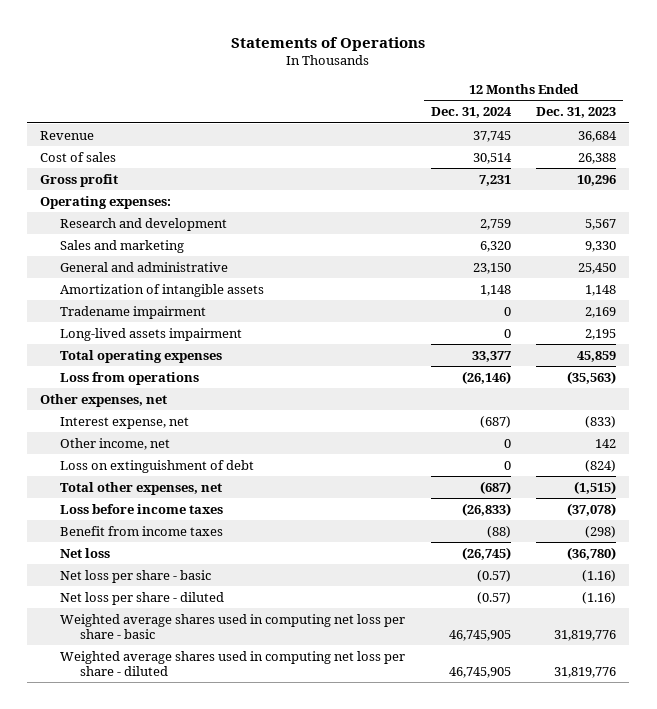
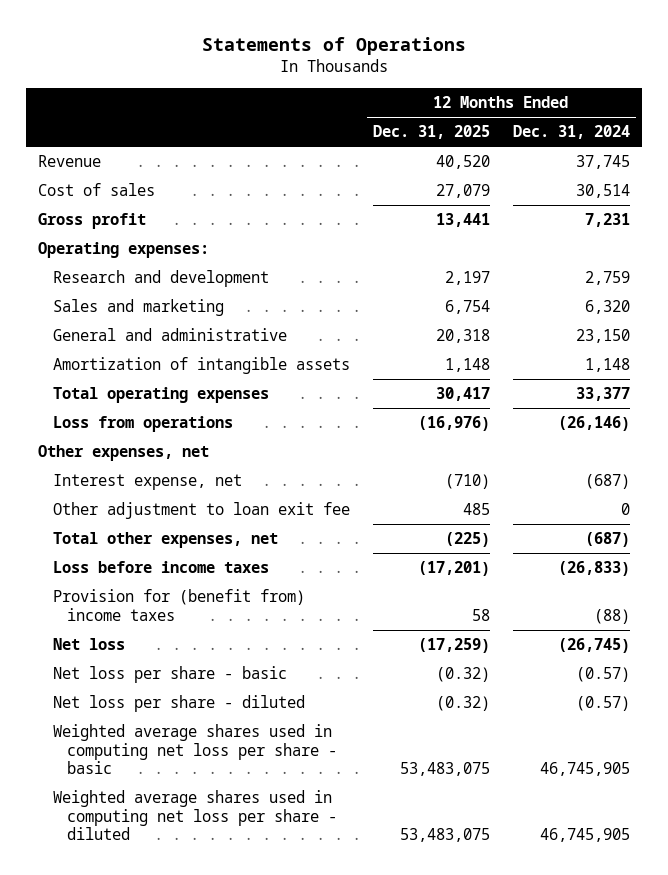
[536,107,617,119] Dec. 31, 2023 -> none
none -> [372,125,490,140] Dec. 31, 2025
[59,305,206,319] Tradename impairment -> none
[59,327,242,341] Long-lived assets impairment -> none
[59,437,170,450] Other income, net -> none
[59,459,254,473] Loss on extinguishment of debt -> none
none -> [52,502,350,520] Other adjustment to loan exit fee
[59,525,223,536] Benefit from income taxes -> [52,589,305,621] Provision for (benefit from) income taxes

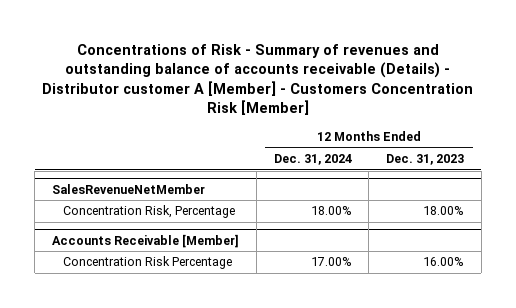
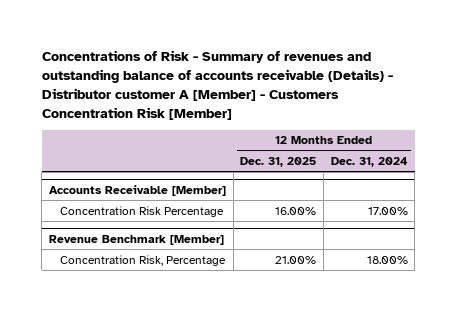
[386,154,465,166] Dec. 31, 2023 -> none
none -> [240,157,317,168] Dec. 31, 2025
[52,183,206,194] SalesRevenueNetMember -> none
[63,205,236,219] Concentration Risk, Percentage -> none
none -> [48,235,224,246] Revenue Benchmark [Member]
none -> [59,254,226,266] Concentration Risk, Percentage

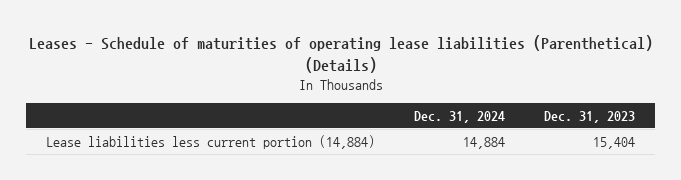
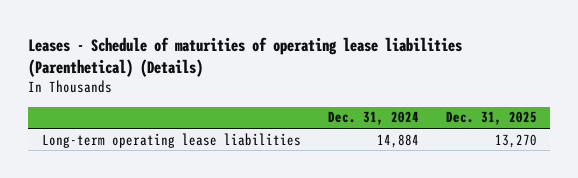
[544,110,636,123] Dec. 31, 2023 -> none
none -> [445,111,537,126] Dec. 31, 2025
[45,134,375,149] Lease liabilities less current portion (14,884) -> [41,132,301,148] Long-term operating lease liabilities

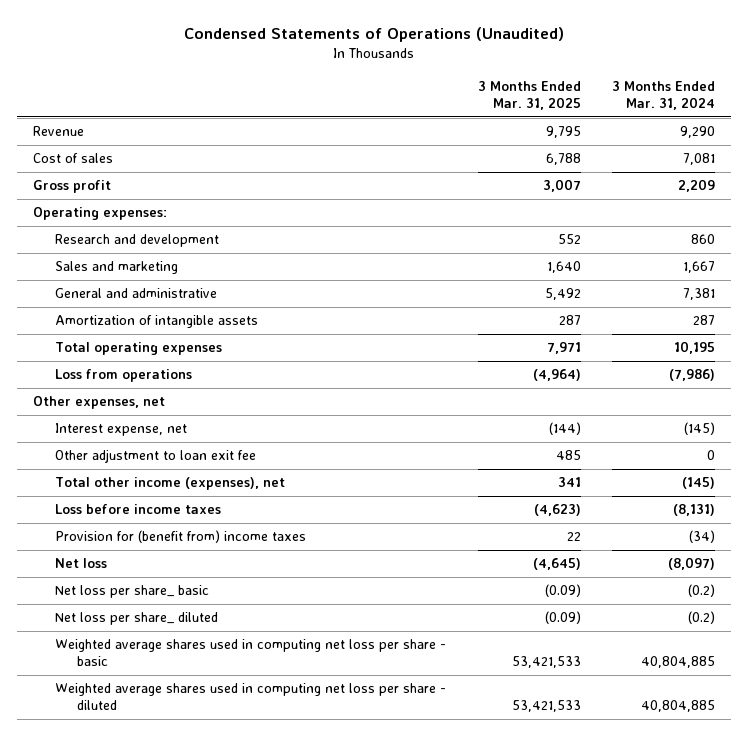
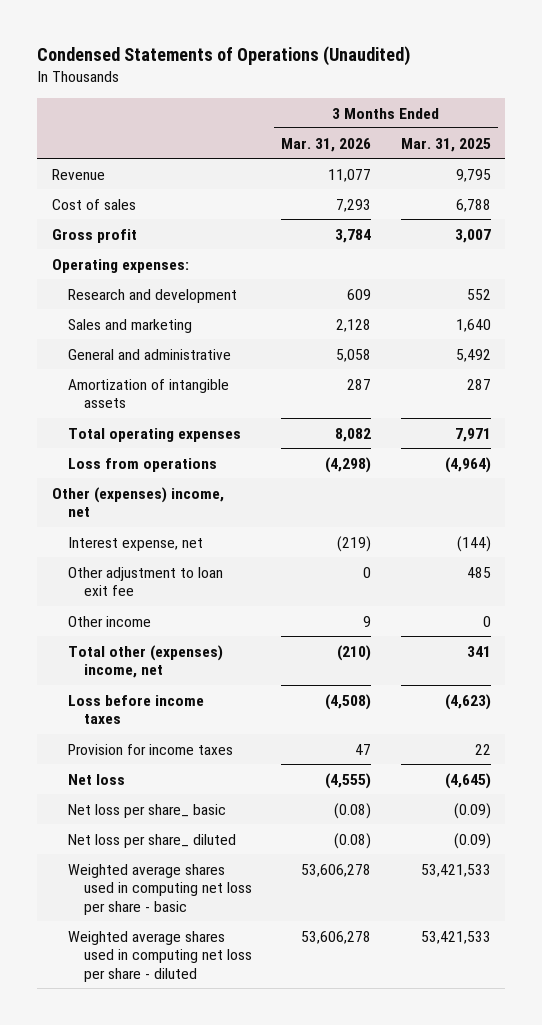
[611,80,715,111] 3 Months Ended Mar. 31, 2024 -> none
none -> [281,137,372,152] Mar. 31, 2026
[33,396,166,410] Other expenses, net -> [51,486,224,518] Other (expenses) income, net
none -> [67,615,151,627] Other income
[55,477,286,491] Total other income (expenses), net -> [67,644,223,679] Total other (expenses) income, net
[55,530,307,544] Provision for (benefit from) income taxes -> [67,743,233,755] Provision for income taxes

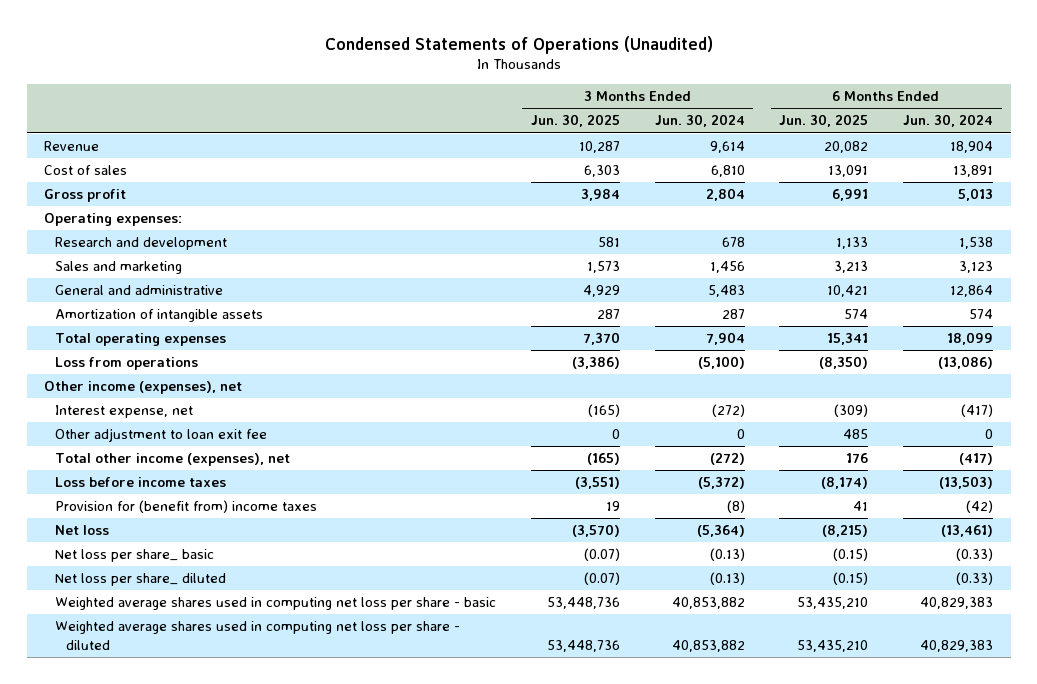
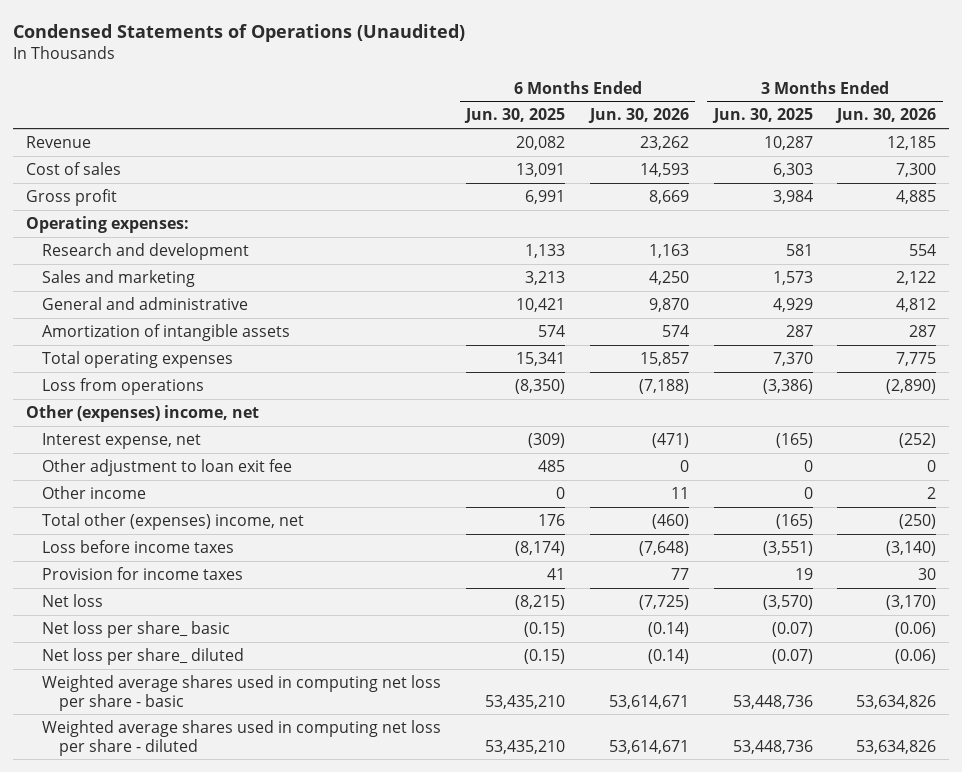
[654,114,745,128] Jun. 30, 2024 -> none
[903,114,994,128] Jun. 30, 2024 -> none
none -> [587,108,689,124] Jun. 30, 2026
none -> [835,108,937,124] Jun. 30, 2026
[44,381,243,395] Other income (expenses), net -> [25,404,259,422] Other (expenses) income, net
none -> [42,485,147,499] Other income
[55,453,291,467] Total other income (expenses), net -> [42,512,305,530] Total other (expenses) income, net
[55,500,318,514] Provision for (benefit from) income taxes -> [42,566,244,580] Provision for income taxes

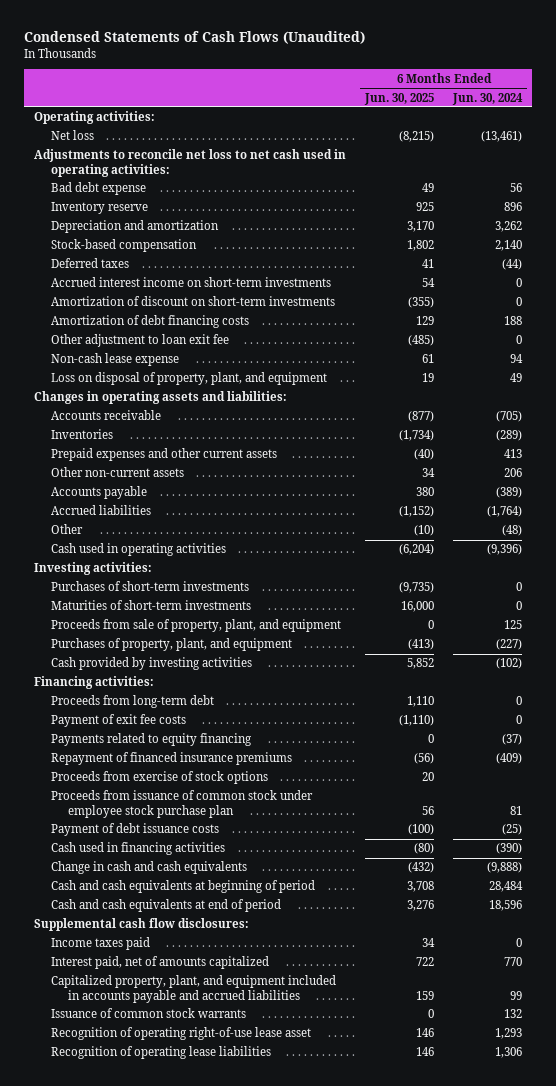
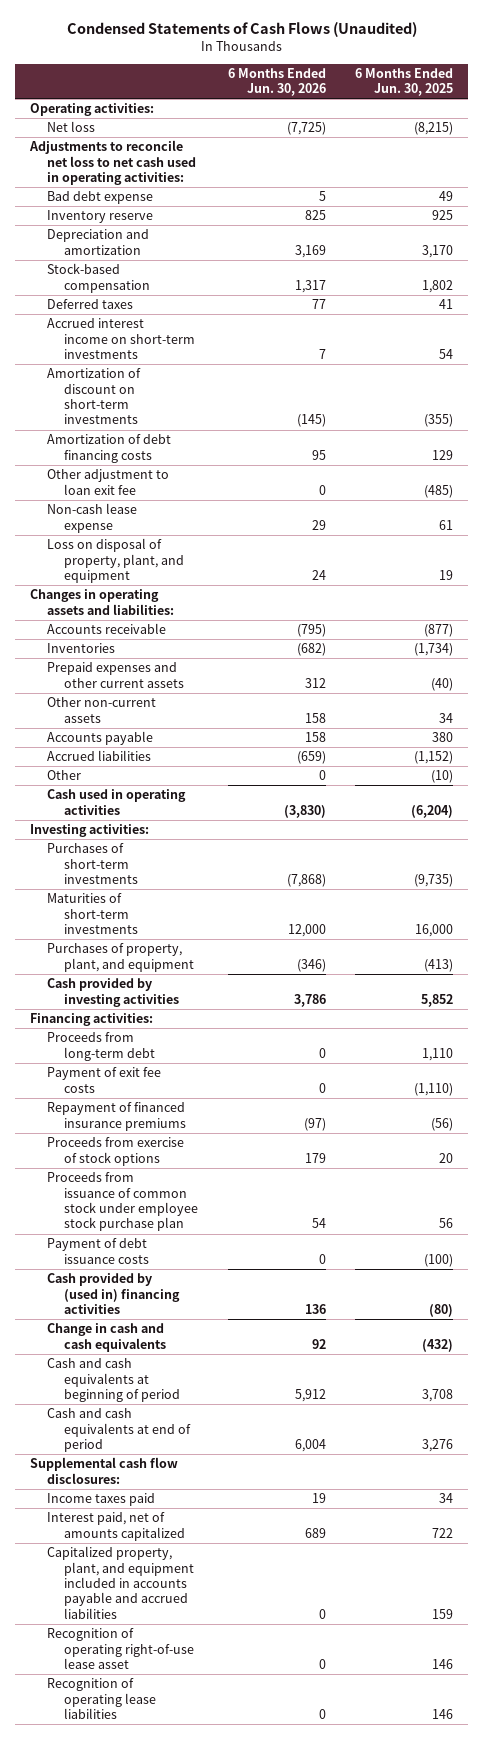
[452,92,524,105] Jun. 30, 2024 -> none
none -> [227,67,326,97] 6 Months Ended Jun. 30, 2026
[50,619,341,633] Proceeds from sale of property, plant, and equipment -> none
[50,733,252,747] Payments related to equity financing -> none
[50,842,225,856] Cash used in financing activities -> [46,1273,180,1315] Cash provided by (used in) financing activities
[50,1008,246,1019] Issuance of common stock warrants -> none

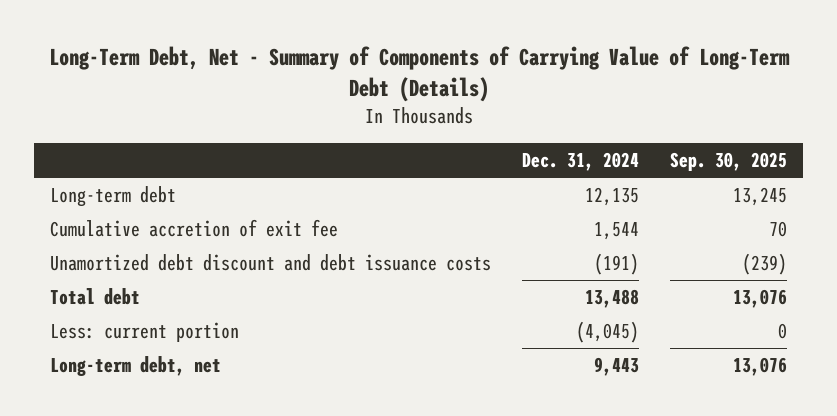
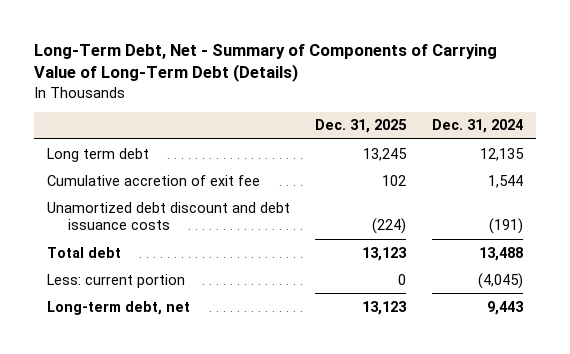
[670,151,788,171] Sep. 30, 2025 -> none
none -> [315,119,408,134] Dec. 31, 2025
[49,186,176,208] Long-term debt -> [46,147,149,162] Long term debt

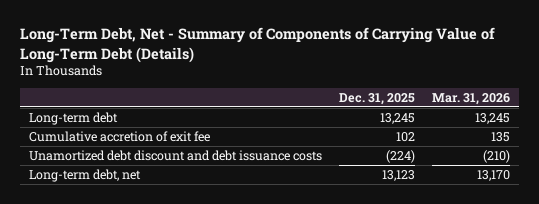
[431,119,523,134] Dec. 31, 2024 -> none
none -> [432,92,511,105] Mar. 31, 2026
[46,147,149,162] Long term debt -> [28,111,118,125] Long-term debt
[46,246,121,258] Total debt -> none
[46,273,185,288] Less: current portion -> none

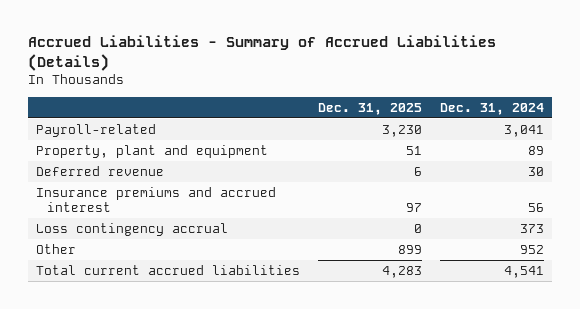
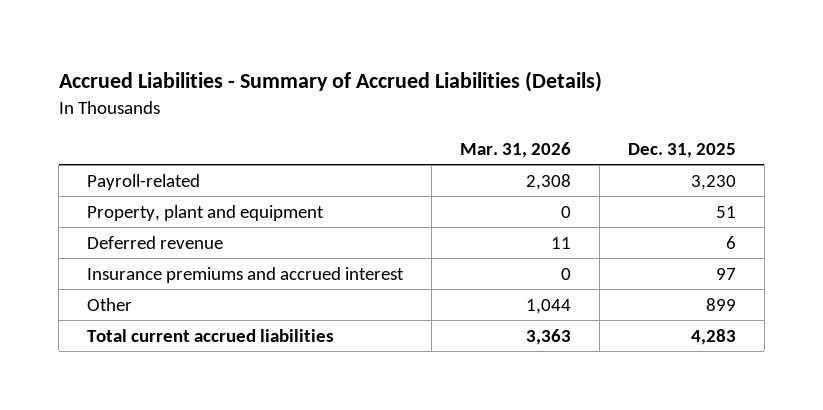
[439,102,544,115] Dec. 31, 2024 -> none
none -> [459,142,571,159] Mar. 31, 2026
[36,222,229,236] Loss contingency accrual -> none

